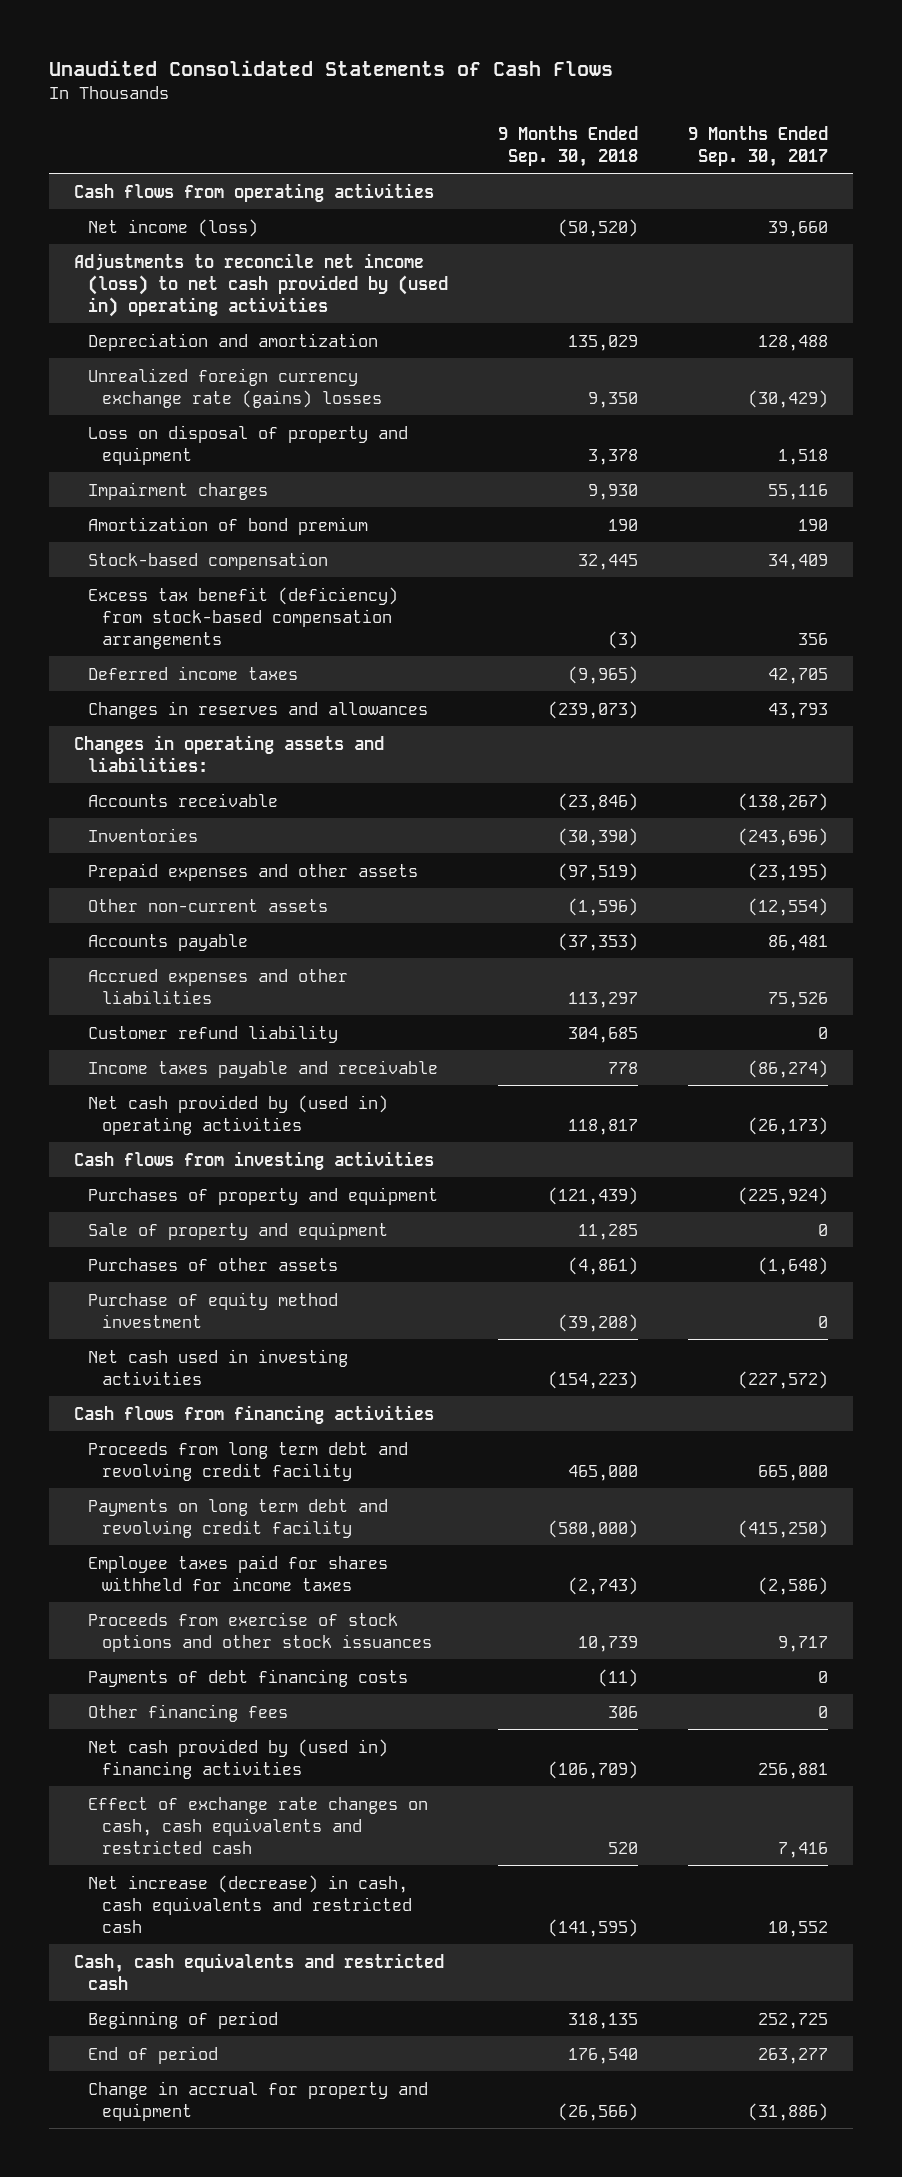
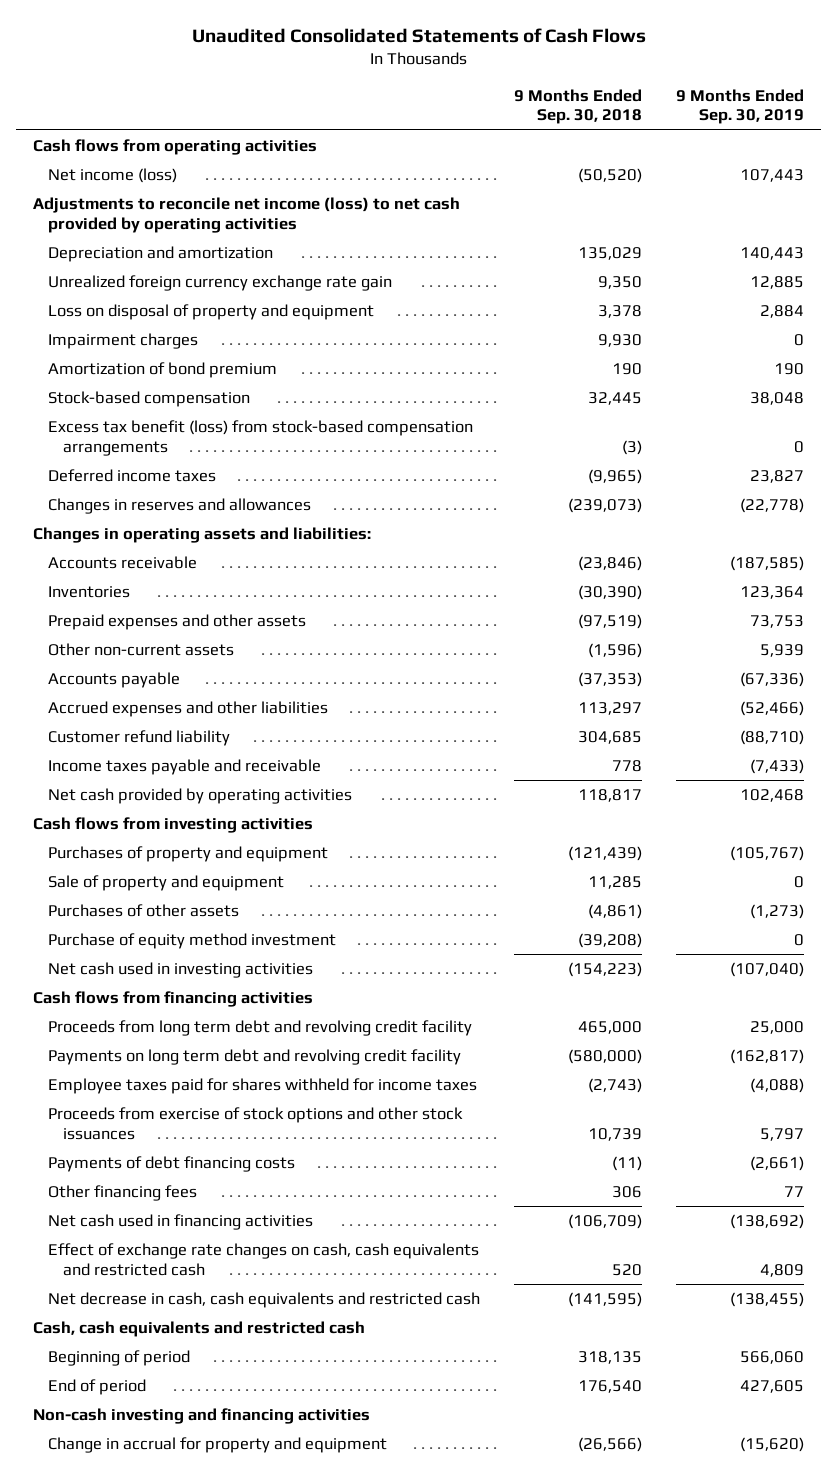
[688,125,829,167] 9 Months Ended Sep. 30, 2017 -> none
none -> [676,88,805,125] 9 Months Ended Sep. 30, 2019
[74,252,448,317] Adjustments to reconcile net income (loss) to net cash provided by (used in) operating activities -> [33,197,461,233] Adjustments to reconcile net income (loss) to net cash provided by operating activities
[87,367,382,408] Unrealized foreign currency exchange rate (gains) losses -> [48,275,393,292] Unrealized foreign currency exchange rate gain
[87,586,398,649] Excess tax benefit (deficiency) from stock-based compensation arrangements -> [48,420,474,456] Excess tax benefit (loss) from stock-based compensation arrangements
[87,1094,388,1135] Net cash provided by (used in) operating activities -> [48,788,353,805] Net cash provided by operating activities
[87,1738,388,1779] Net cash provided by (used in) financing activities -> [48,1214,314,1231] Net cash used in financing activities
[87,1874,412,1933] Net increase (decrease) in cash, cash equivalents and restricted cash -> [48,1292,481,1309] Net decrease in cash, cash equivalents and restricted cash
none -> [33,1408,371,1425] Non-cash investing and financing activities

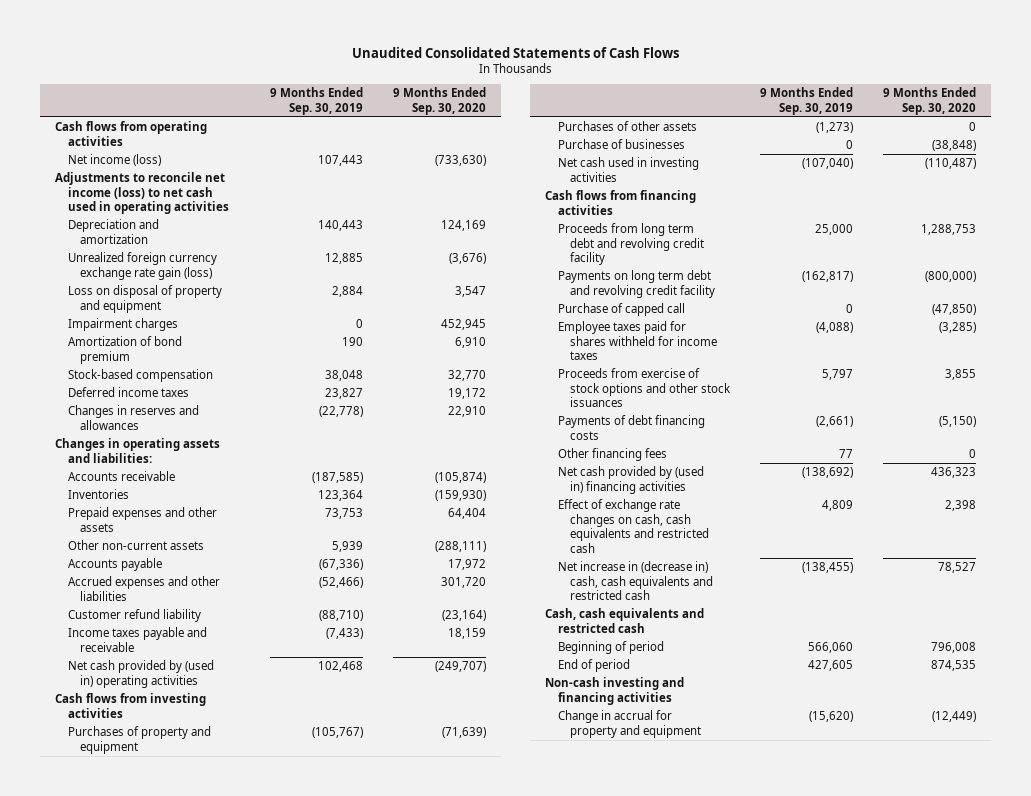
[514,88,643,125] 9 Months Ended Sep. 30, 2018 -> none
none -> [393,87,487,116] 9 Months Ended Sep. 30, 2020
[33,197,461,233] Adjustments to reconcile net income (loss) to net cash provided by operating activities -> [54,172,229,215] Adjustments to reconcile net income (loss) to net cash used in operating activities
[48,275,393,292] Unrealized foreign currency exchange rate gain -> [67,252,217,280] Unrealized foreign currency exchange rate gain (loss)
[48,420,474,456] Excess tax benefit (loss) from stock-based compensation arrangements -> none
[48,788,353,805] Net cash provided by operating activities -> [67,660,214,688] Net cash provided by (used in) operating activities
[48,875,285,892] Sale of property and equipment -> none
[48,933,337,950] Purchase of equity method investment -> none
none -> [557,139,685,150] Purchase of businesses
none -> [557,303,685,317] Purchase of capped call
[48,1214,314,1231] Net cash used in financing activities -> [557,466,704,494] Net cash provided by (used in) financing activities
[48,1292,481,1309] Net decrease in cash, cash equivalents and restricted cash -> [557,561,714,601] Net increase in (decrease in) cash, cash equivalents and restricted cash

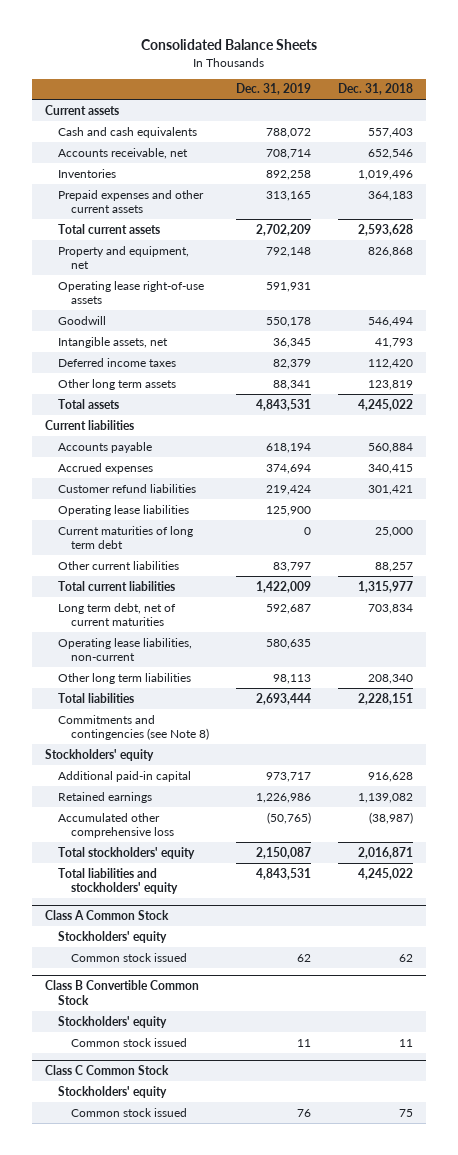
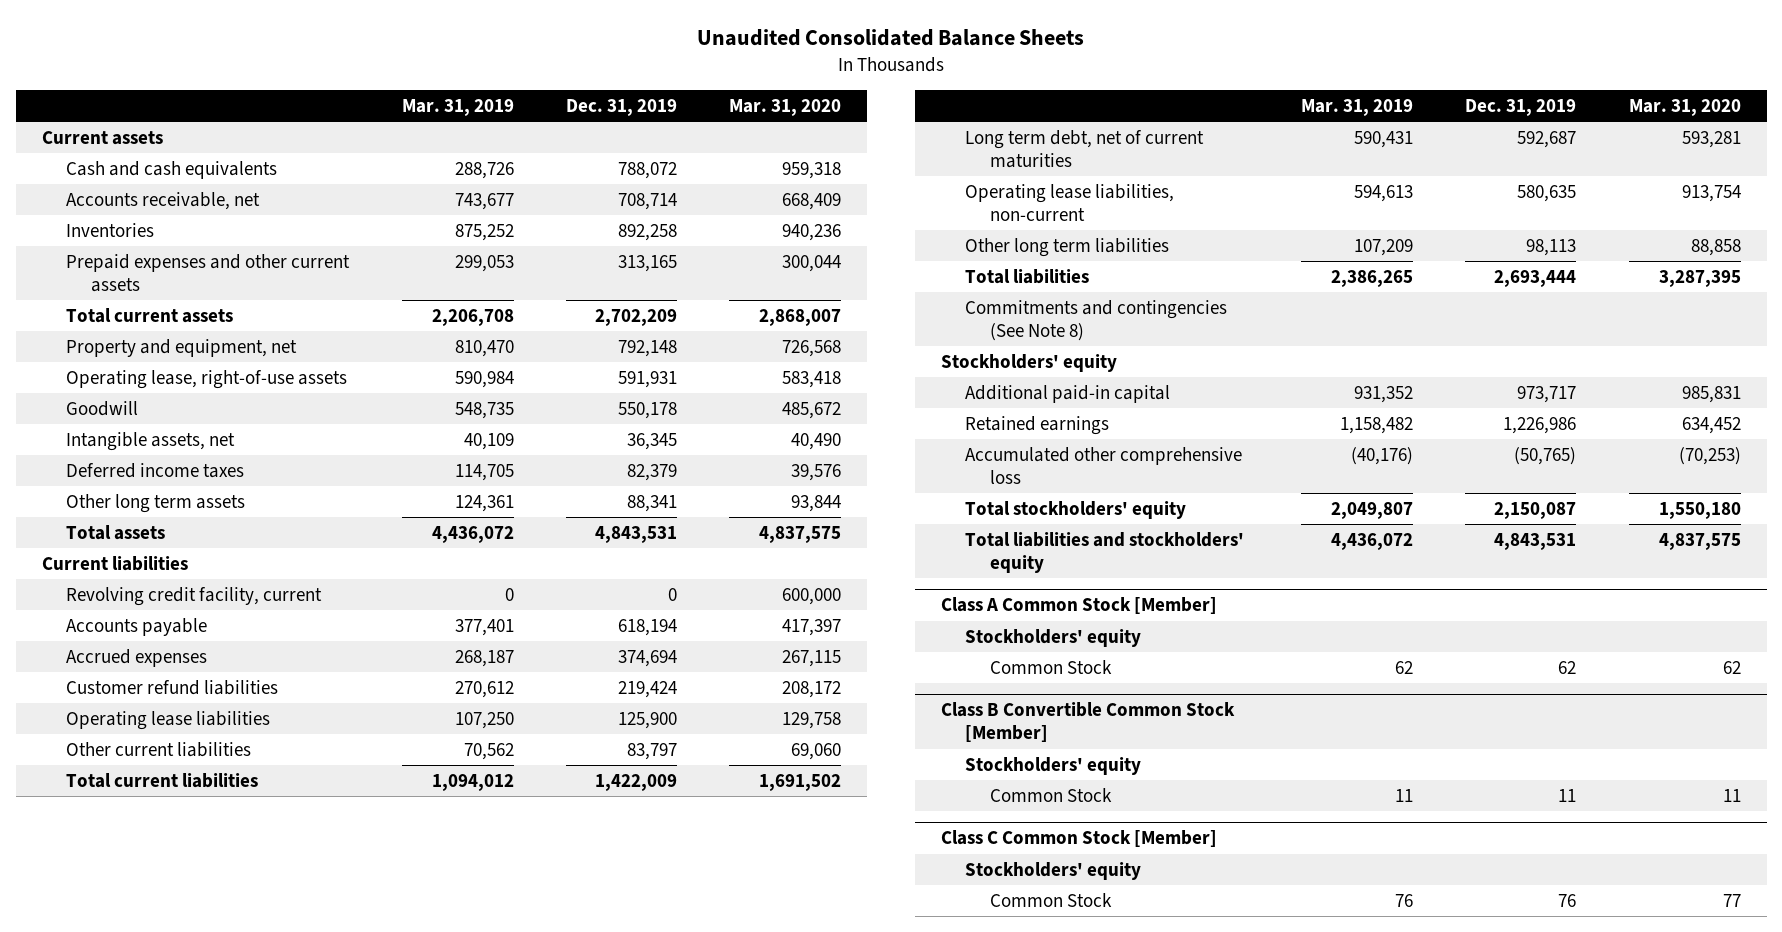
[141,39,318,51] Consolidated Balance Sheets -> [697,29,1085,47] Unaudited Consolidated Balance Sheets
[337,83,413,96] Dec. 31, 2018 -> none
none -> [401,98,514,116] Mar. 31, 2019
none -> [729,98,842,116] Mar. 31, 2020
[58,280,205,305] Operating lease right-of-use assets -> [66,369,348,389] Operating lease, right-of-use assets
none -> [66,586,323,606] Revolving credit facility, current
[58,525,194,550] Current maturities of long term debt -> none
[58,714,210,741] Commitments and contingencies (see Note 8) -> [965,299,1228,341] Commitments and contingencies (See Note 8)
[45,910,170,921] Class A Common Stock -> [941,597,1218,615] Class A Common Stock [Member]
[71,952,188,962] Common stock issued -> [989,659,1112,674] Common Stock
[45,980,200,1005] Class B Convertible Common Stock -> [941,702,1236,743] Class B Convertible Common Stock [Member]
[71,1037,188,1047] Common stock issued -> [989,787,1112,802] Common Stock
[45,1065,170,1076] Class C Common Stock -> [941,830,1218,848] Class C Common Stock [Member]
[71,1107,188,1117] Common stock issued -> [989,892,1112,907] Common Stock

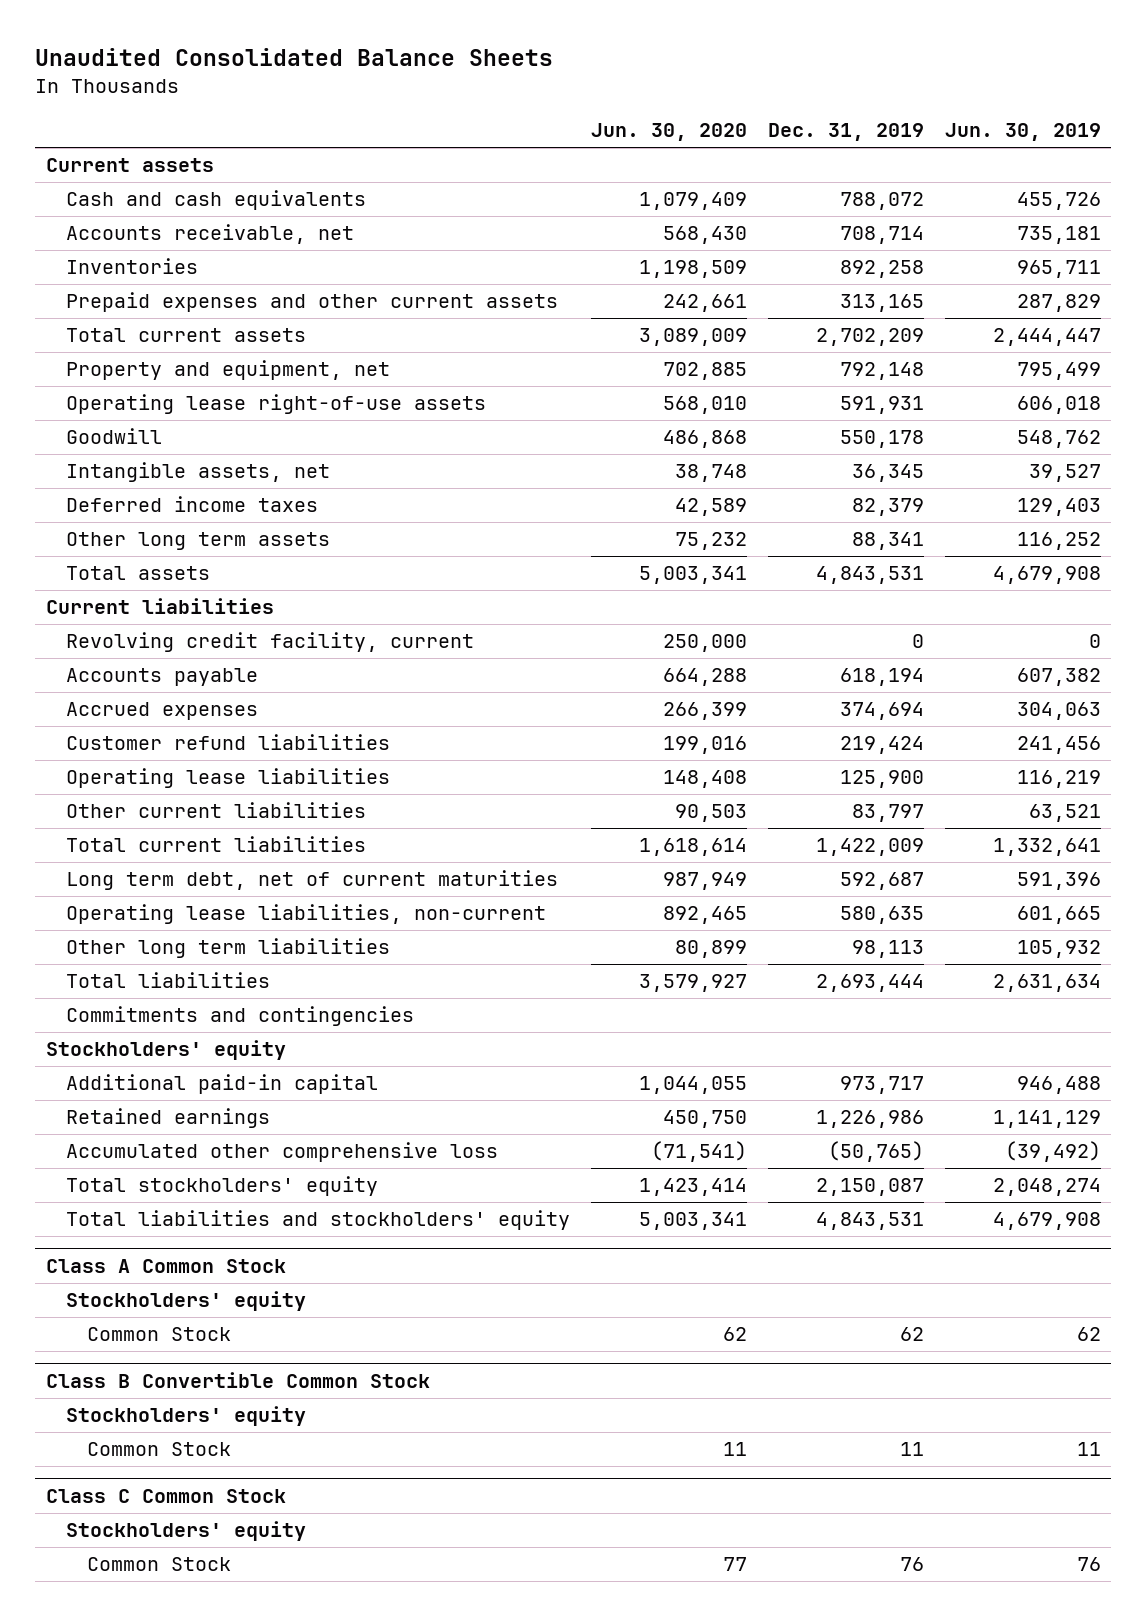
[401,98,514,116] Mar. 31, 2019 -> none
[729,98,842,116] Mar. 31, 2020 -> none
none -> [591,123,748,142] Jun. 30, 2020
none -> [945,123,1102,142] Jun. 30, 2019
[66,369,348,389] Operating lease, right-of-use assets -> [66,394,487,415] Operating lease right-of-use assets
[965,299,1228,341] Commitments and contingencies (See Note 8) -> [66,1006,415,1027] Commitments and contingencies
[941,597,1218,615] Class A Common Stock [Member] -> [45,1258,286,1273] Class A Common Stock
[941,702,1236,743] Class B Convertible Common Stock [Member] -> [45,1371,430,1388] Class B Convertible Common Stock
[941,830,1218,848] Class C Common Stock [Member] -> [45,1488,286,1503] Class C Common Stock

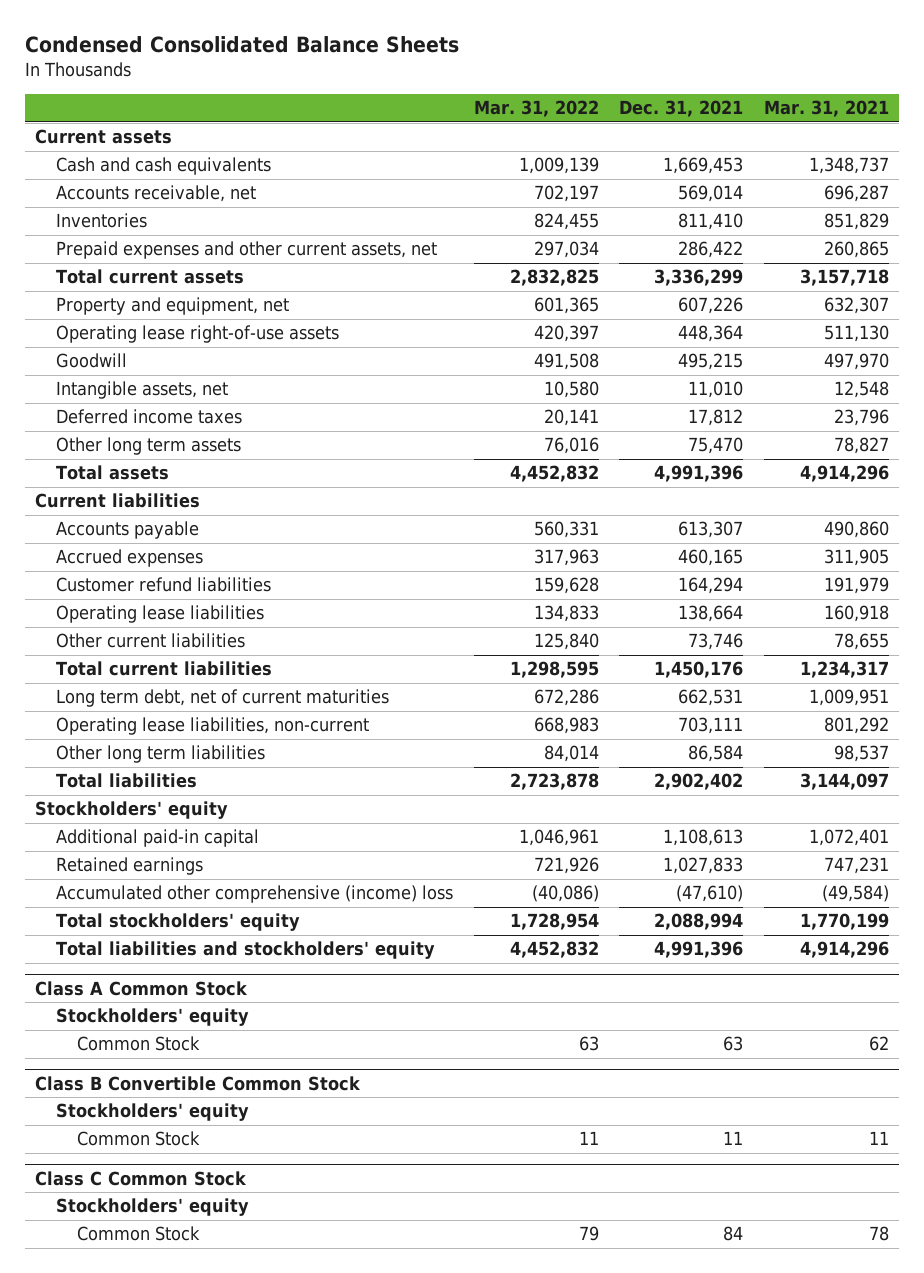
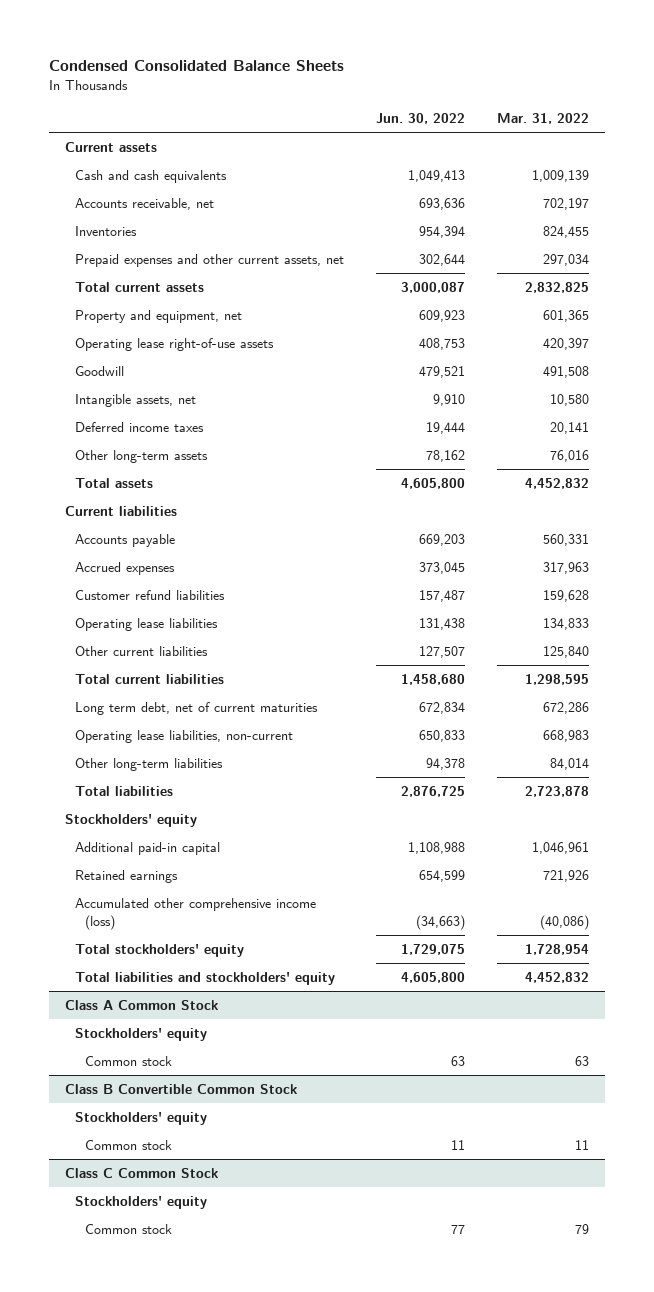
[619,100,744,118] Dec. 31, 2021 -> none
[763,100,889,118] Mar. 31, 2021 -> none
none -> [376,112,466,124] Jun. 30, 2022
[56,437,242,456] Other long term assets -> [75,450,209,464] Other long-term assets
[56,745,266,764] Other long term liabilities -> [75,758,224,772] Other long-term liabilities
[56,885,454,904] Accumulated other comprehensive (income) loss -> [75,898,317,931] Accumulated other comprehensive income (loss)
[76,1036,200,1052] Common Stock -> [85,1056,173,1067] Common stock
[76,1131,200,1147] Common Stock -> [85,1140,173,1151] Common stock
[76,1226,200,1242] Common Stock -> [85,1224,173,1235] Common stock

